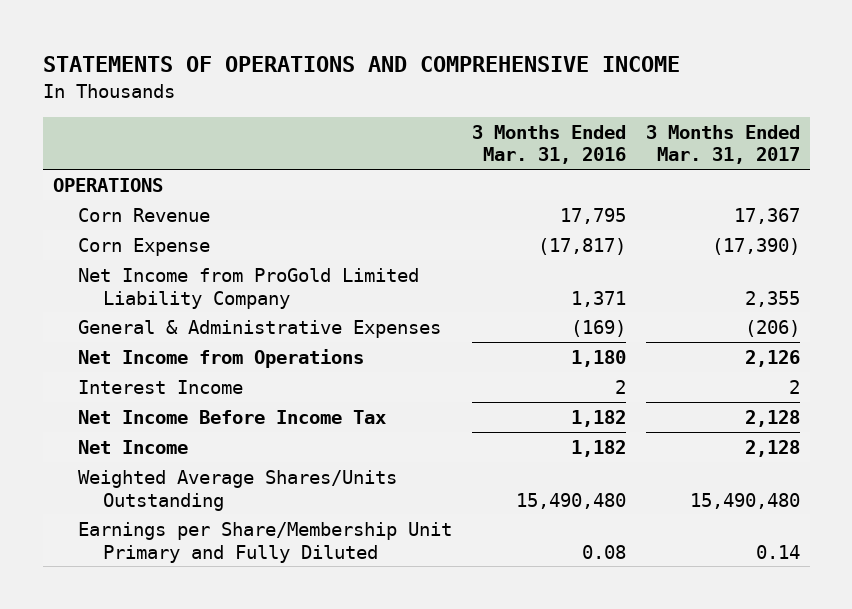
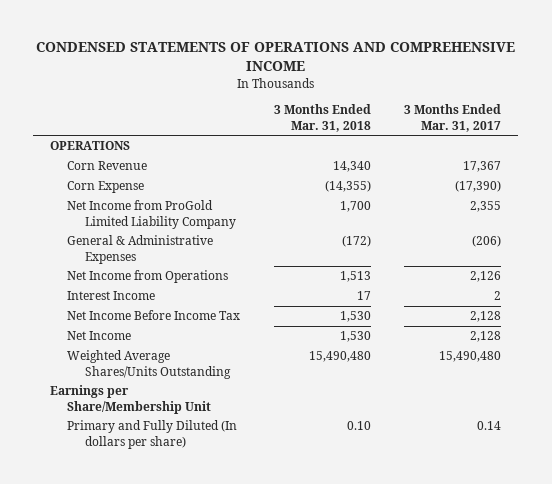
[42,56,680,73] STATEMENTS OF OPERATIONS AND COMPREHENSIVE INCOME -> [35,42,515,72] CONDENSED STATEMENTS OF OPERATIONS AND COMPREHENSIVE INCOME
[471,124,626,165] 3 Months Ended Mar. 31, 2016 -> none
none -> [273,104,371,132] 3 Months Ended Mar. 31, 2018
none -> [50,385,212,414] Earnings per Share/Membership Unit
[77,521,452,563] Earnings per Share/Membership Unit Primary and Fully Diluted -> [67,420,238,449] Primary and Fully Diluted (In dollars per share)

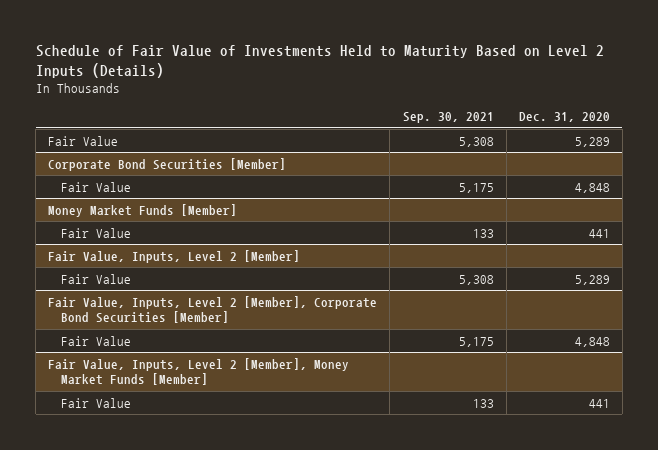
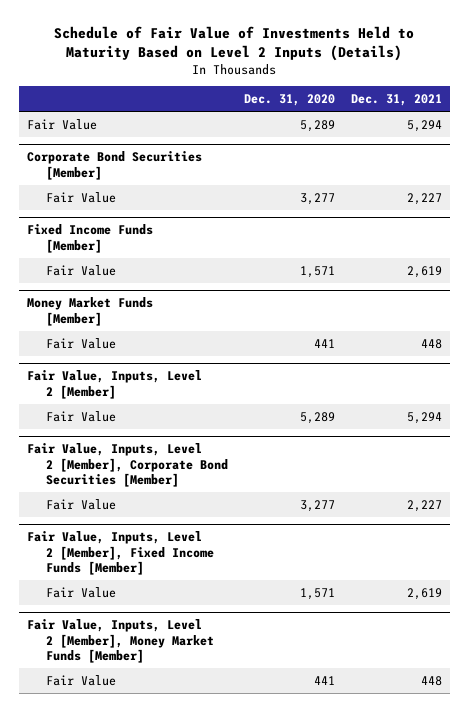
[402,112,494,124] Sep. 30, 2021 -> none
none -> [350,94,442,107] Dec. 31, 2021
[574,182,610,193] 4,848 -> [299,192,335,205] 3,277
none -> [26,224,153,253] Fixed Income Funds [Member]
none -> [45,264,116,276] Fair Value
[574,336,610,347] 4,848 -> [299,499,335,512] 3,277
none -> [26,531,214,575] Fair Value, Inputs, Level 2 [Member], Fixed Income Funds [Member]
none -> [45,586,116,598] Fair Value

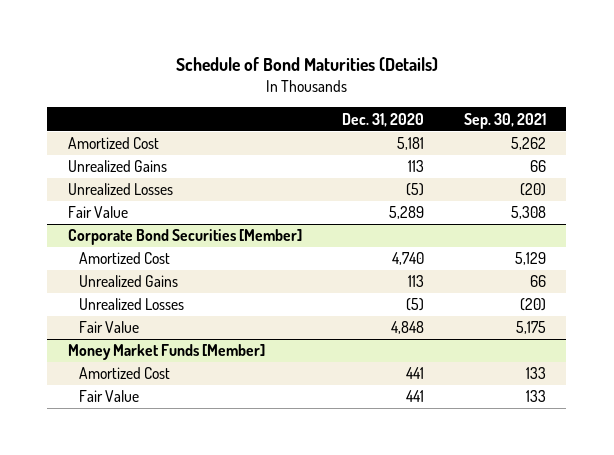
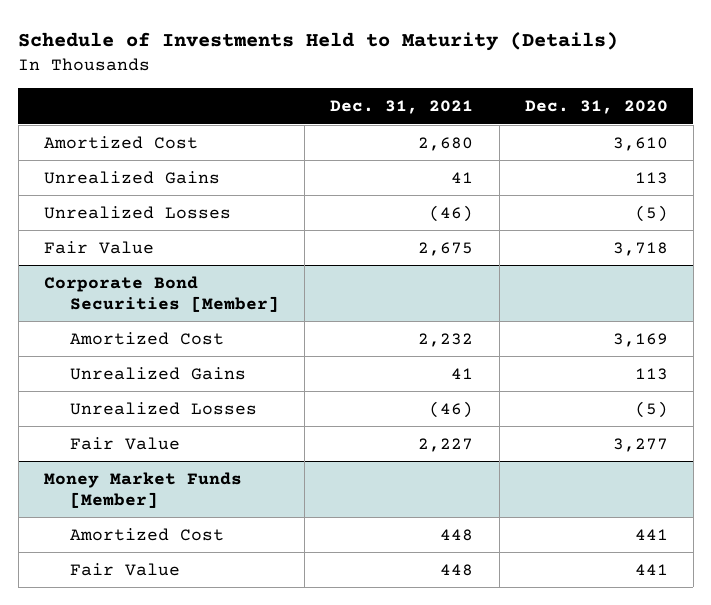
[175,57,438,72] Schedule of Bond Maturities (Details) -> [18,32,619,52] Schedule of Investments Held to Maturity (Details)
[464,112,547,129] Sep. 30, 2021 -> none
none -> [330,100,474,115] Dec. 31, 2021
[396,137,424,151] 5,181 -> [612,136,668,151] 3,610
[388,206,424,220] 5,289 -> [612,241,668,256] 3,718
[391,252,424,266] 4,740 -> [612,332,668,347] 3,169
[390,321,424,335] 4,848 -> [612,437,668,452] 3,277

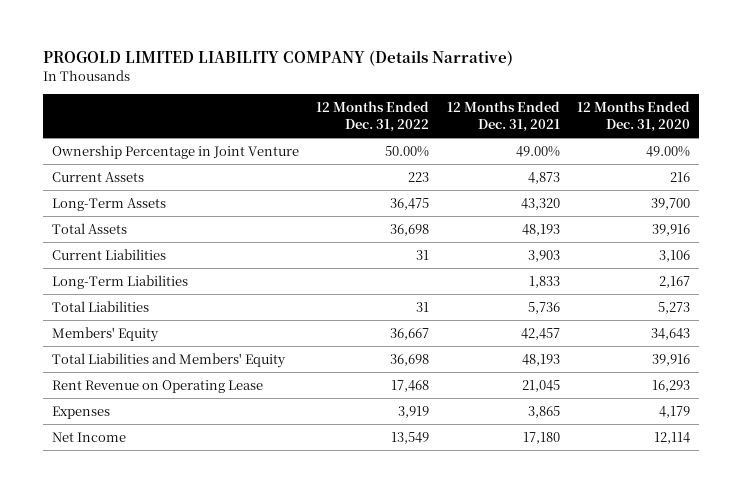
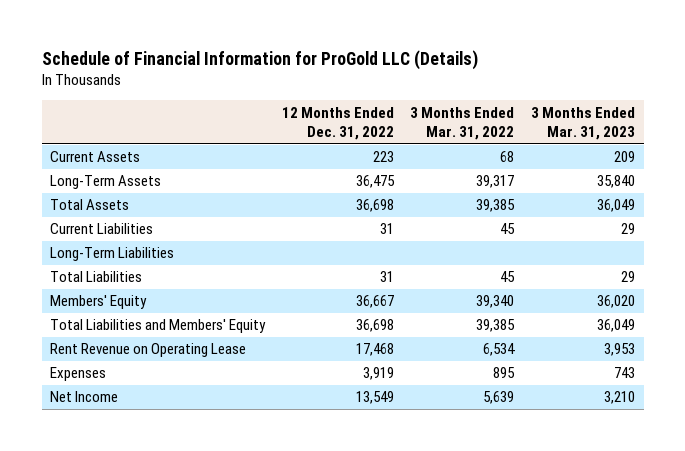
[43,50,514,67] PROGOLD LIMITED LIABILITY COMPANY (Details Narrative) -> [41,50,478,71] Schedule of Financial Information for ProGold LLC (Details)
[446,101,560,132] 12 Months Ended Dec. 31, 2021 -> none
[576,101,690,132] 12 Months Ended Dec. 31, 2020 -> none
none -> [410,106,515,141] 3 Months Ended Mar. 31, 2022
none -> [531,106,636,141] 3 Months Ended Mar. 31, 2023
[51,144,299,159] Ownership Percentage in Joint Venture -> none

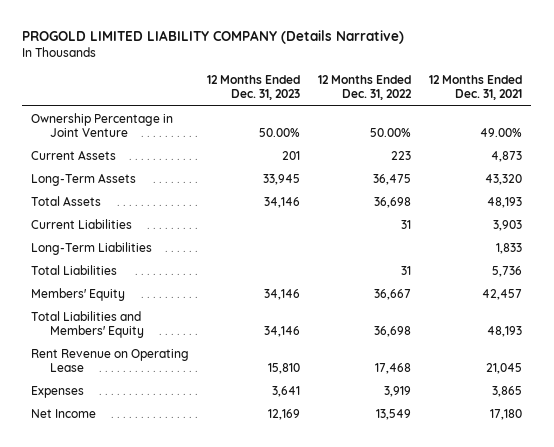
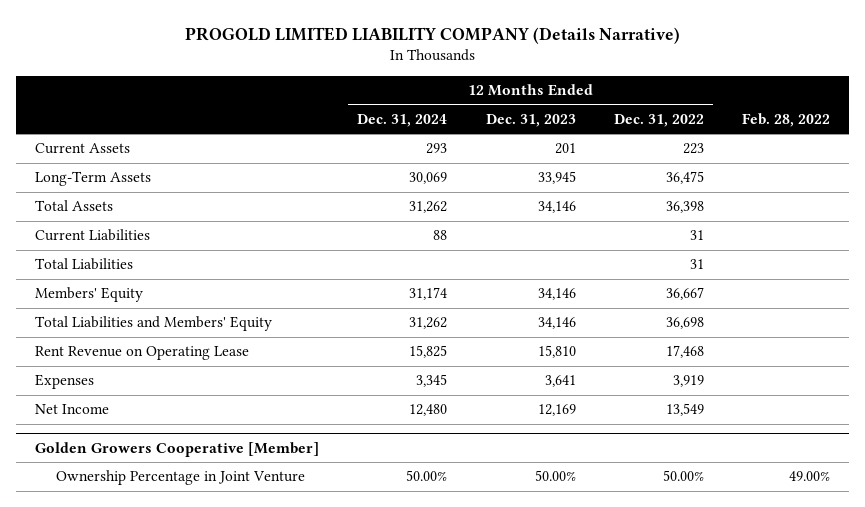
[429,74,523,101] 12 Months Ended Dec. 31, 2021 -> none
none -> [357,113,448,127] Dec. 31, 2024
none -> [742,112,831,127] Feb. 28, 2022
[31,112,174,137] Ownership Percentage in Joint Venture -> none
[374,196,412,208] 36,698 -> [665,201,704,214] 36,398
[31,241,153,255] Long-Term Liabilities -> none
none -> [34,441,319,457] Golden Growers Cooperative [Member]
none -> [55,470,305,486] Ownership Percentage in Joint Venture

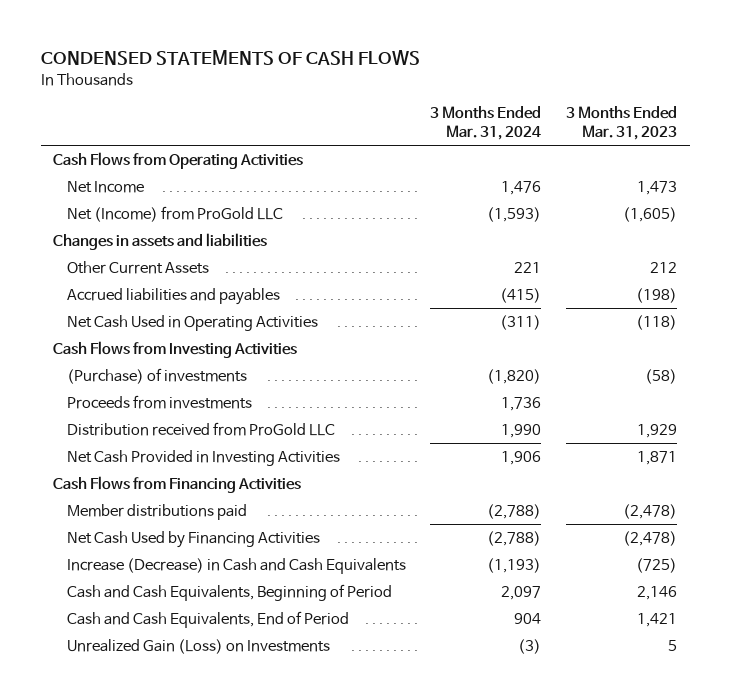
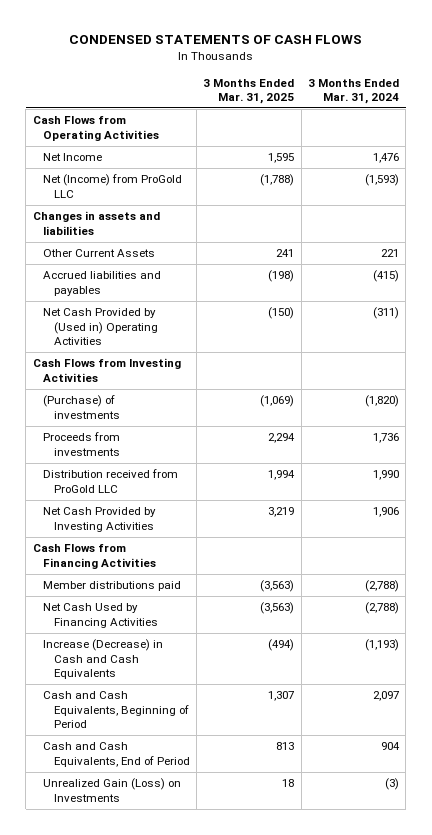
[566,106,678,141] 3 Months Ended Mar. 31, 2023 -> none
none -> [203,78,295,104] 3 Months Ended Mar. 31, 2025
[66,314,318,331] Net Cash Used in Operating Activities -> [43,308,158,345] Net Cash Provided by (Used in) Operating Activities
[66,449,340,466] Net Cash Provided in Investing Activities -> [43,507,157,532] Net Cash Provided by Investing Activities

